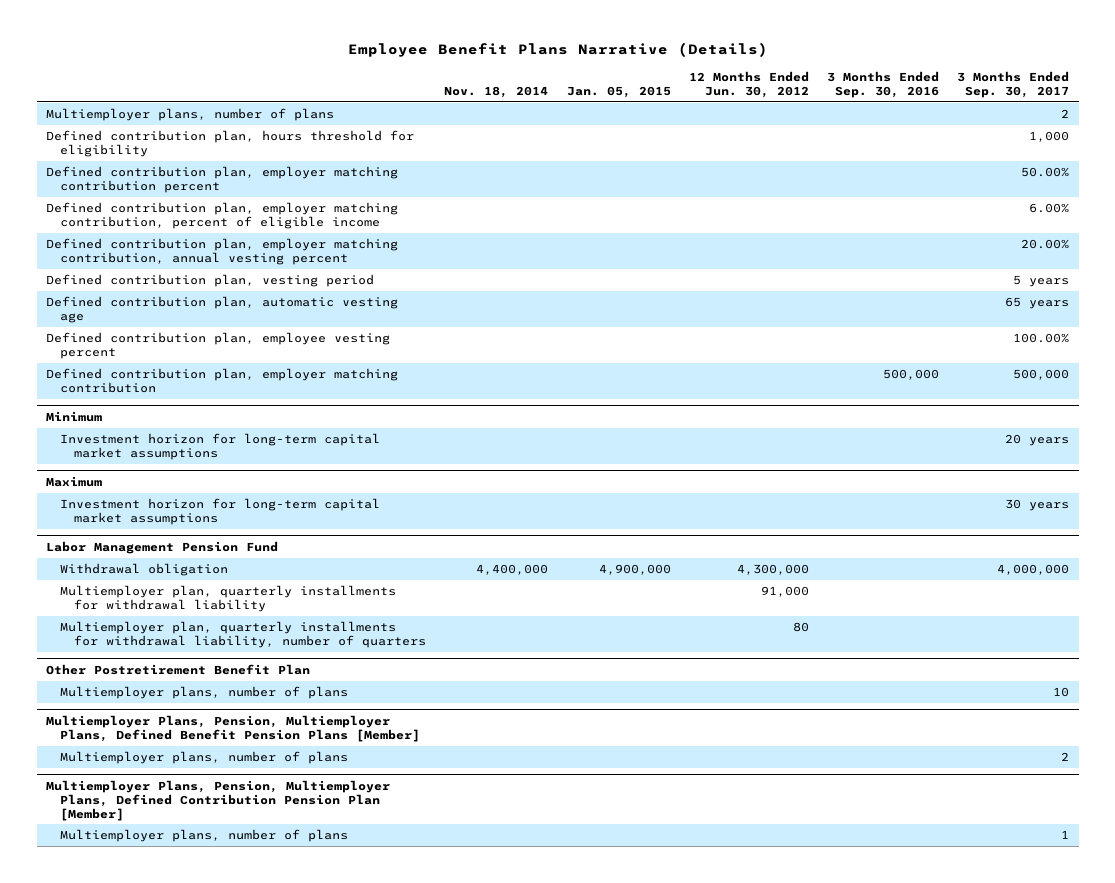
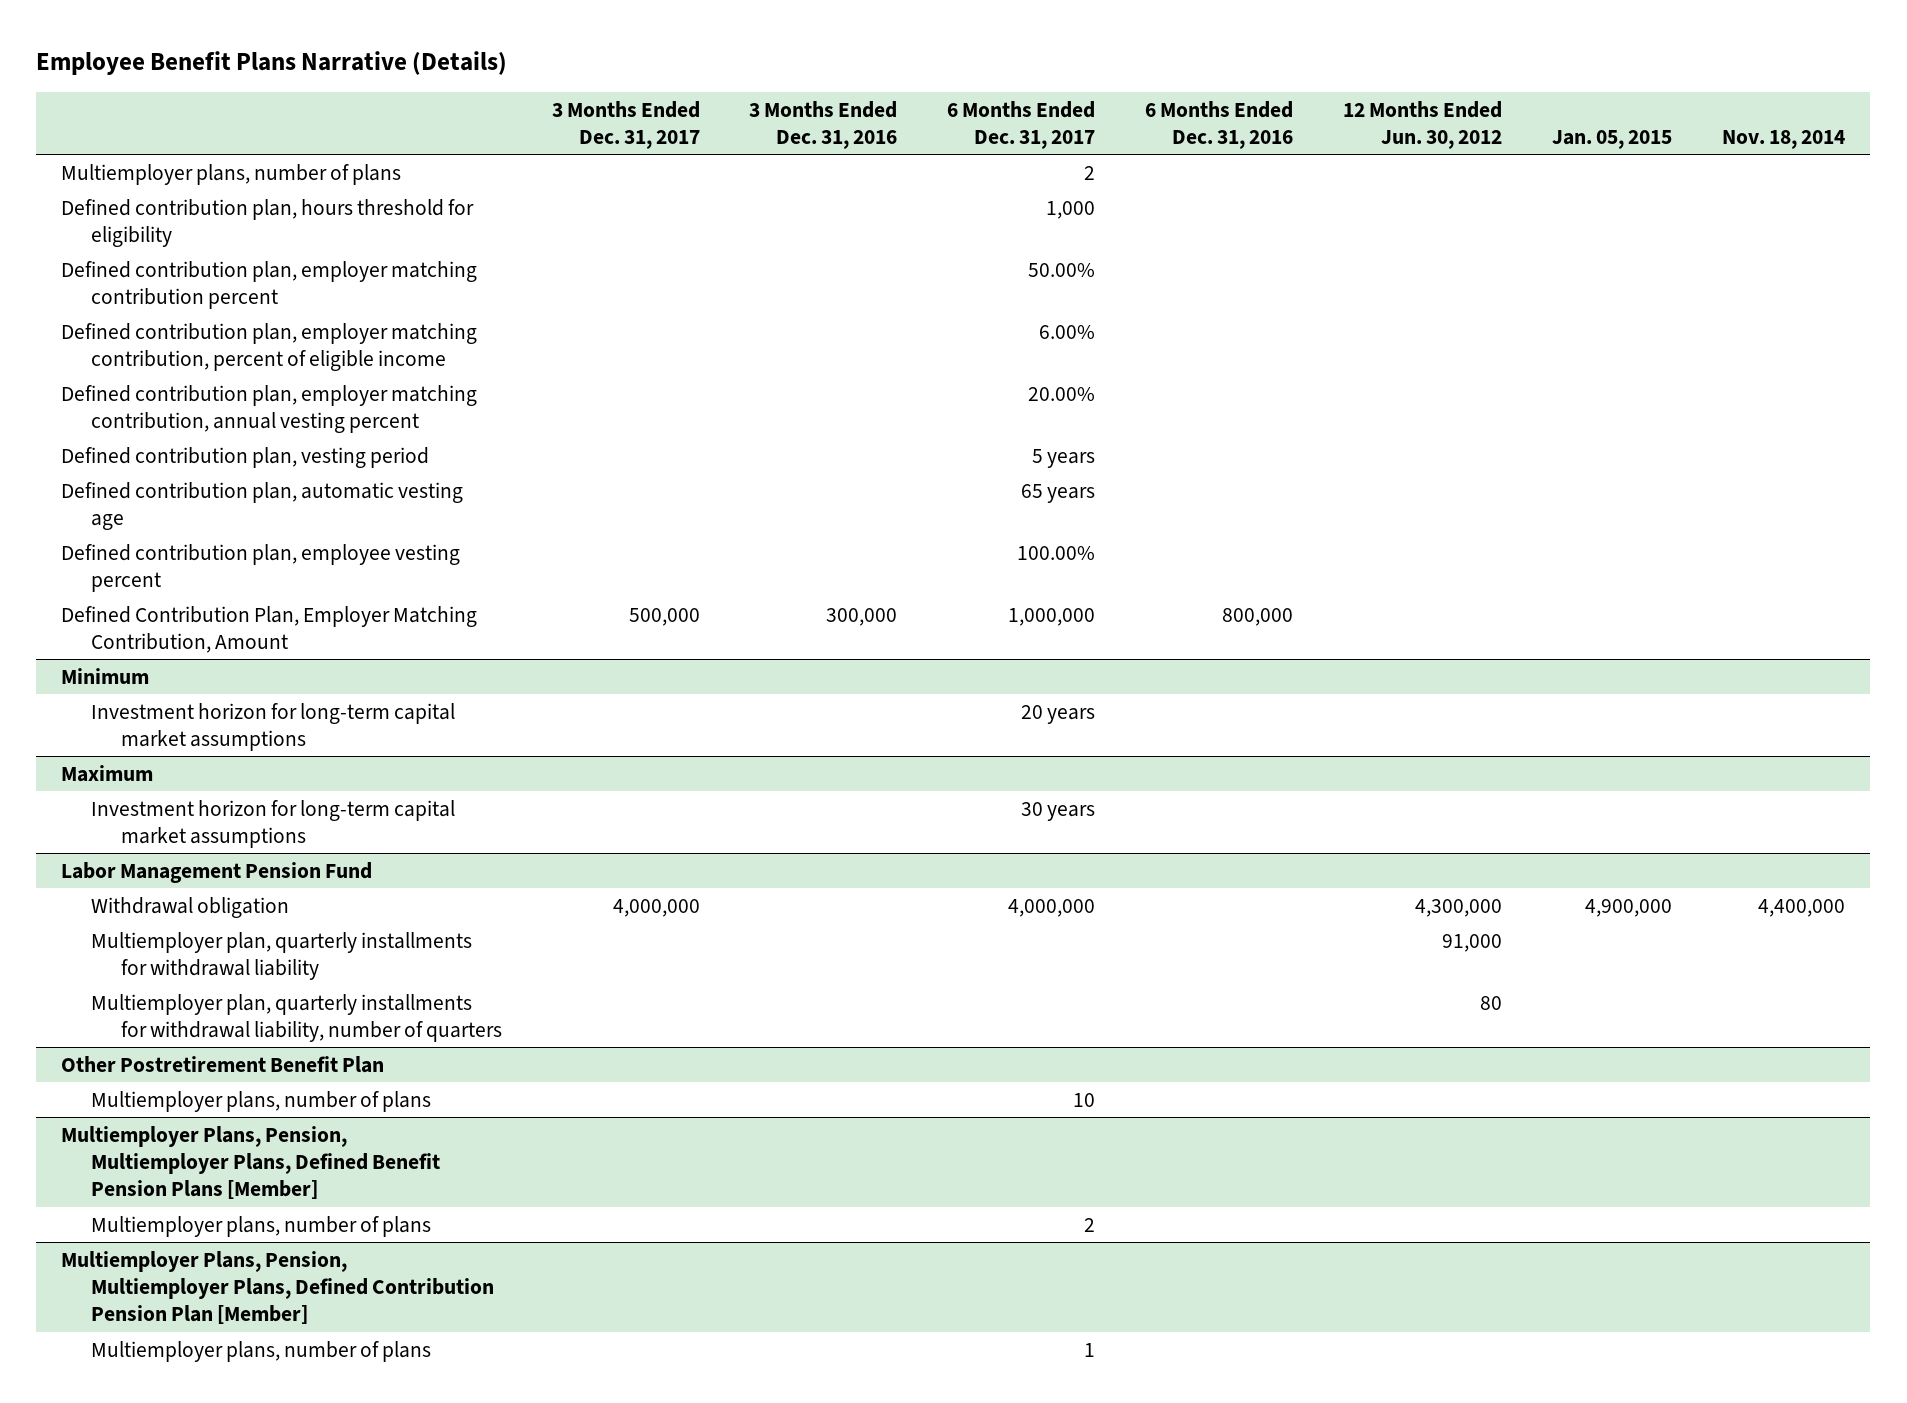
[827,70,940,98] 3 Months Ended Sep. 30, 2016 -> none
[957,70,1070,98] 3 Months Ended Sep. 30, 2017 -> none
none -> [551,100,700,149] 3 Months Ended Dec. 31, 2017
none -> [749,100,898,149] 3 Months Ended Dec. 31, 2016
none -> [947,100,1096,149] 6 Months Ended Dec. 31, 2017
none -> [1145,100,1294,149] 6 Months Ended Dec. 31, 2016
[45,367,398,393] Defined contribution plan, employer matching contribution -> [61,605,478,654] Defined Contribution Plan, Employer Matching Contribution, Amount

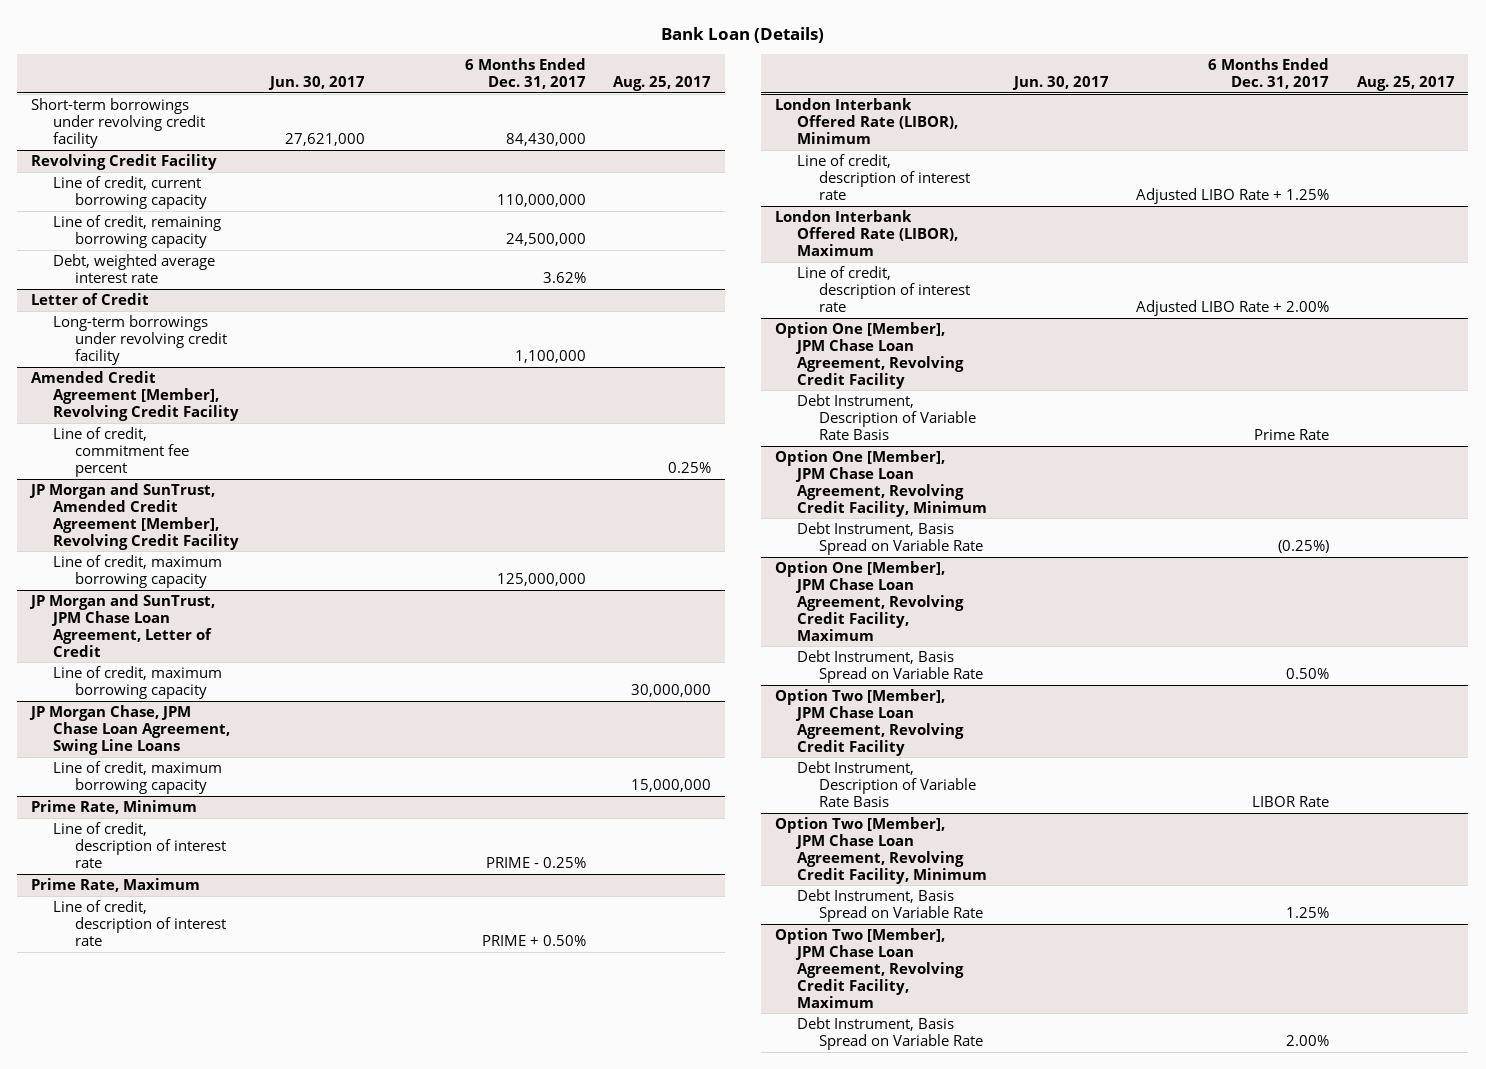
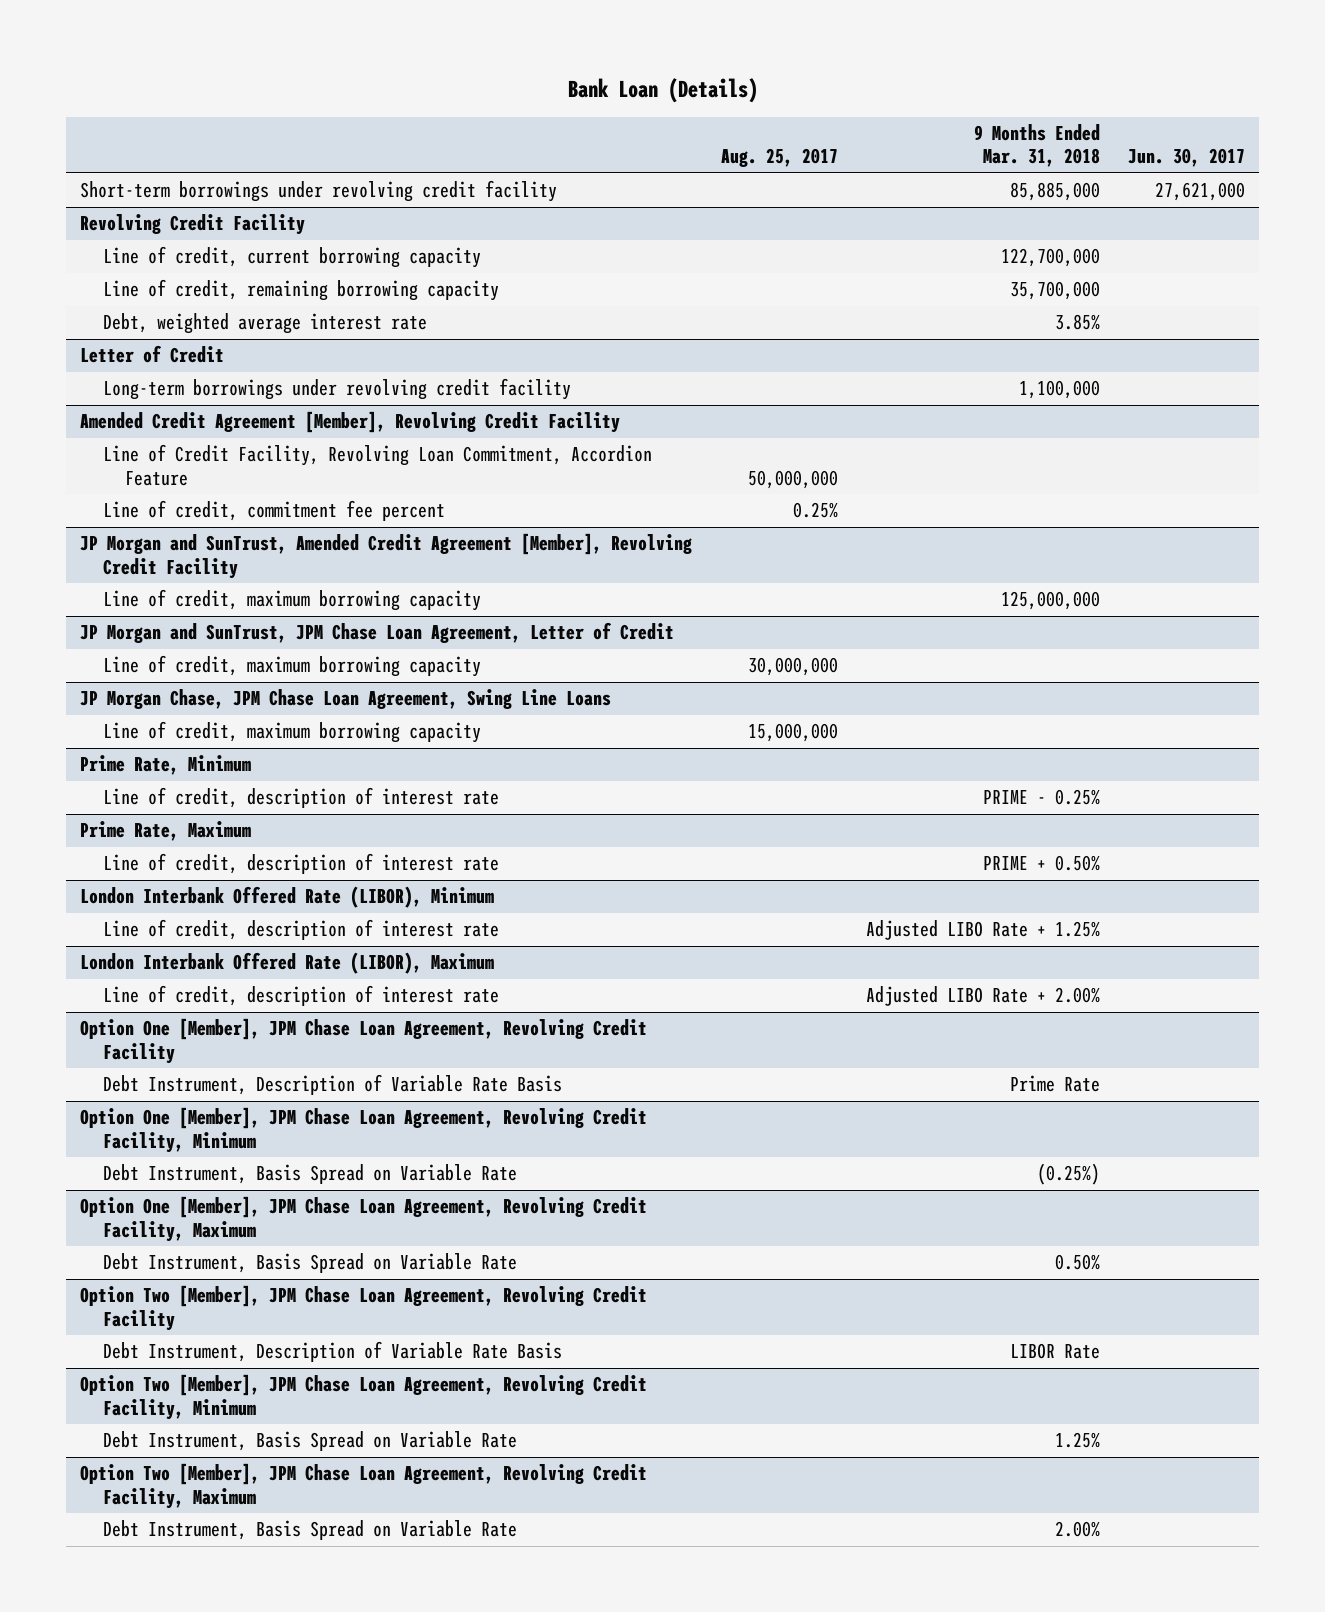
[464,58,586,90] 6 Months Ended Dec. 31, 2017 -> none
none -> [973,124,1100,168] 9 Months Ended Mar. 31, 2018
none -> [102,444,652,486] Line of Credit Facility, Revolving Loan Commitment, Accordion Feature

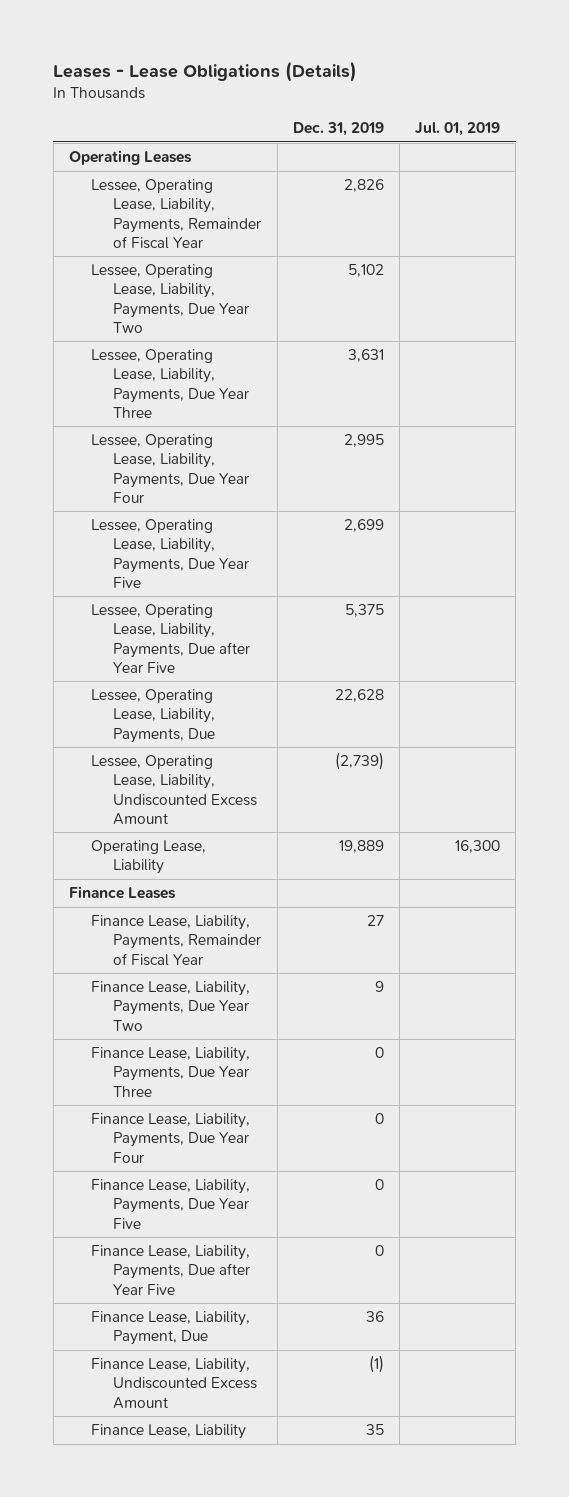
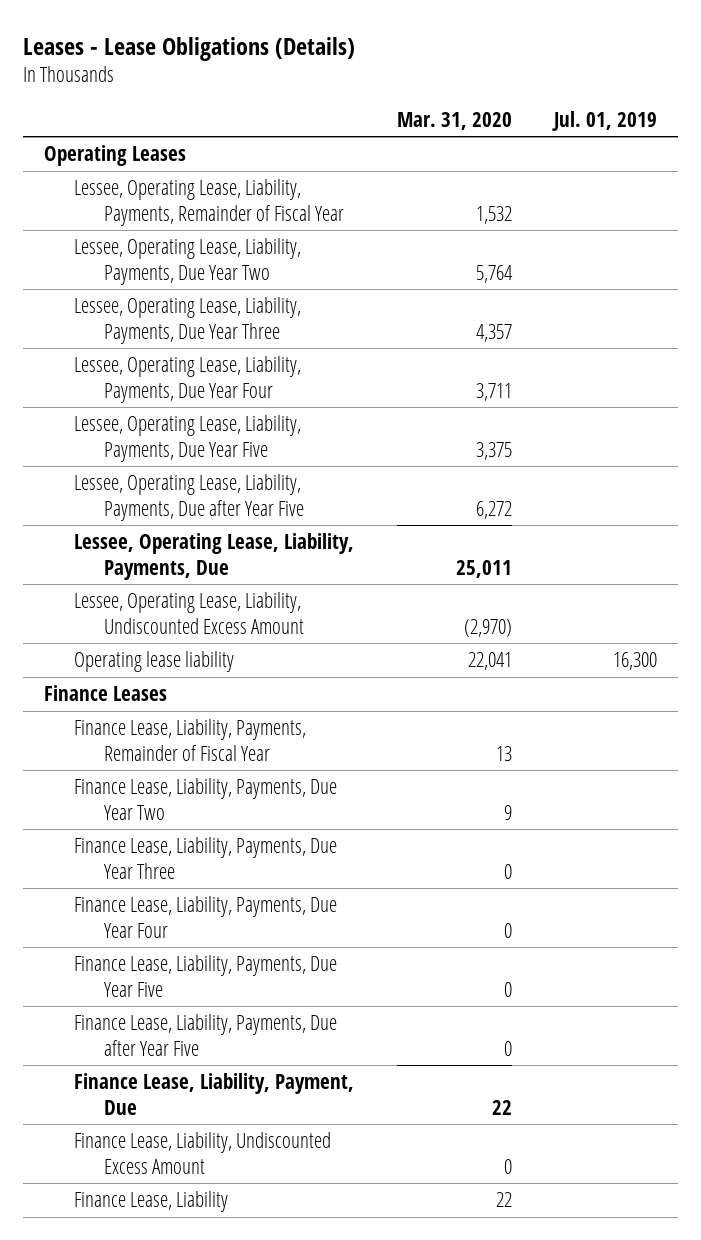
[292,121,384,136] Dec. 31, 2019 -> none
none -> [396,111,512,130] Mar. 31, 2020
[91,840,207,875] Operating Lease, Liability -> [74,651,235,673] Operating lease liability

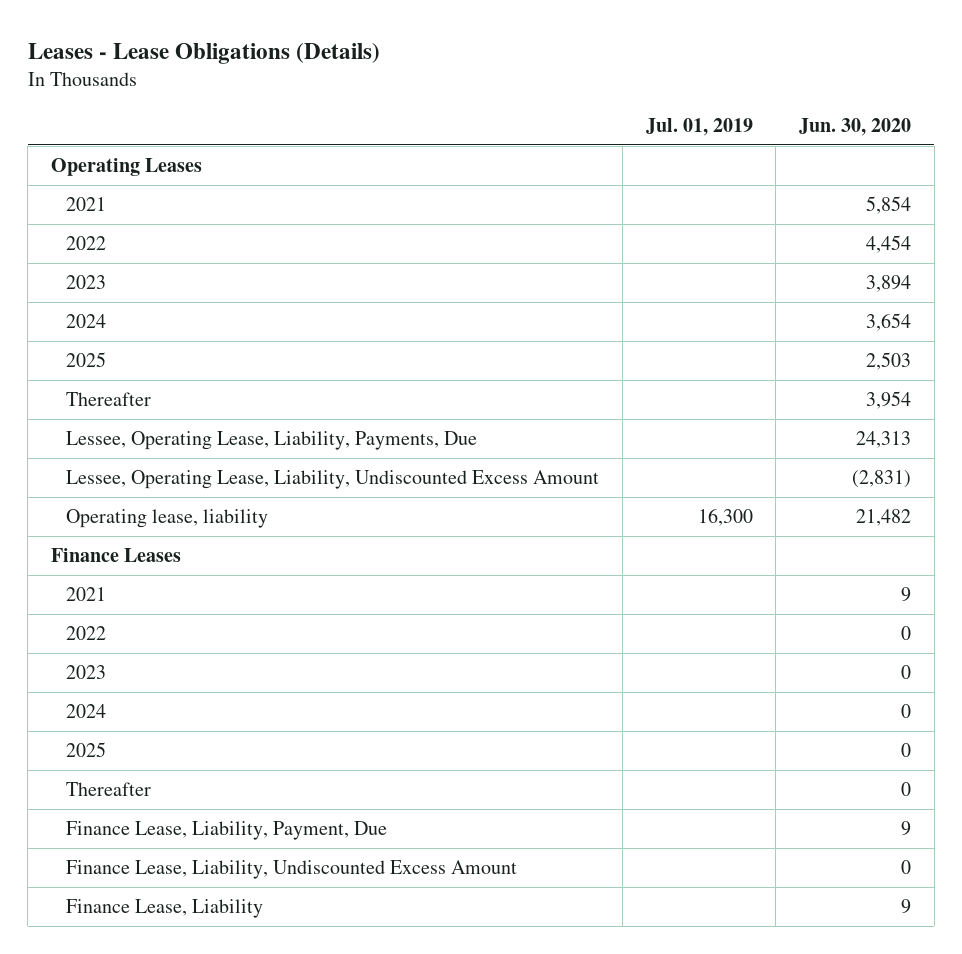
[396,111,512,130] Mar. 31, 2020 -> none
none -> [798,117,911,136] Jun. 30, 2020
[74,179,345,226] Lessee, Operating Lease, Liability, Payments, Remainder of Fiscal Year -> none
none -> [66,196,107,211] 2021
[74,238,302,285] Lessee, Operating Lease, Liability, Payments, Due Year Two -> [66,235,107,250] 2022
[74,297,302,344] Lessee, Operating Lease, Liability, Payments, Due Year Three -> [66,274,107,289] 2023
[74,356,302,403] Lessee, Operating Lease, Liability, Payments, Due Year Four -> [66,313,107,328] 2024
[74,415,302,462] Lessee, Operating Lease, Liability, Payments, Due Year Five -> [66,351,107,367] 2025
[74,474,305,521] Lessee, Operating Lease, Liability, Payments, Due after Year Five -> [66,391,152,406] Thereafter
[74,651,235,673] Operating lease liability -> [66,508,269,528] Operating lease, liability
[74,719,307,761] Finance Lease, Liability, Payments, Remainder of Fiscal Year -> none
none -> [66,586,107,601] 2021
[74,778,338,820] Finance Lease, Liability, Payments, Due Year Two -> [66,625,107,640] 2022
[74,837,338,879] Finance Lease, Liability, Payments, Due Year Three -> [66,664,107,679] 2023
[74,896,338,938] Finance Lease, Liability, Payments, Due Year Four -> [66,703,107,718] 2024
[74,955,338,997] Finance Lease, Liability, Payments, Due Year Five -> [66,741,107,757] 2025
[74,1014,338,1056] Finance Lease, Liability, Payments, Due after Year Five -> [66,781,152,796] Thereafter

